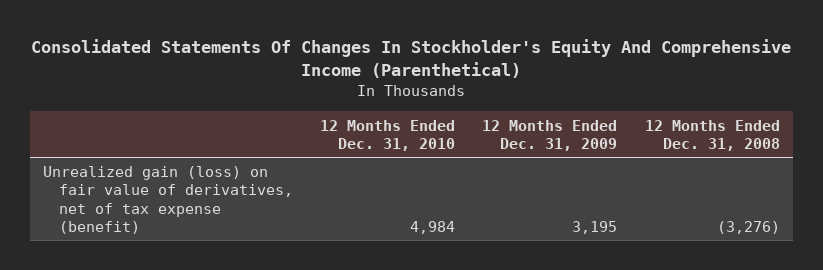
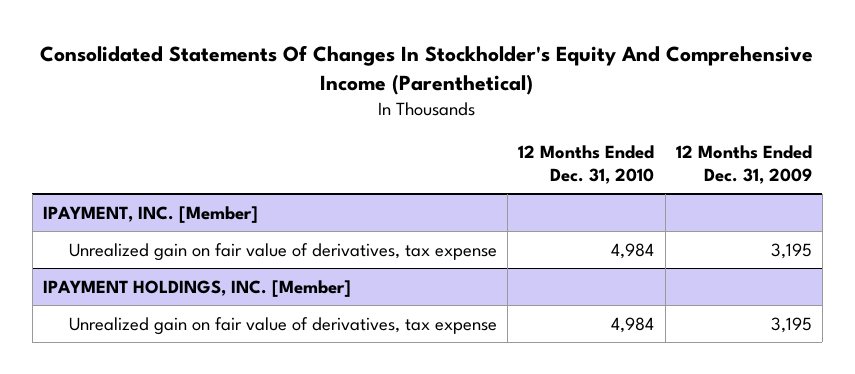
[644,119,780,151] 12 Months Ended Dec. 31, 2008 -> none
none -> [42,205,258,223] IPAYMENT, INC. [Member]
[43,166,294,234] Unrealized gain (loss) on fair value of derivatives, net of tax expense (benefit) -> [69,242,498,261] Unrealized gain on fair value of derivatives, tax expense
none -> [42,279,351,297] IPAYMENT HOLDINGS, INC. [Member]
none -> [69,316,498,335] Unrealized gain on fair value of derivatives, tax expense

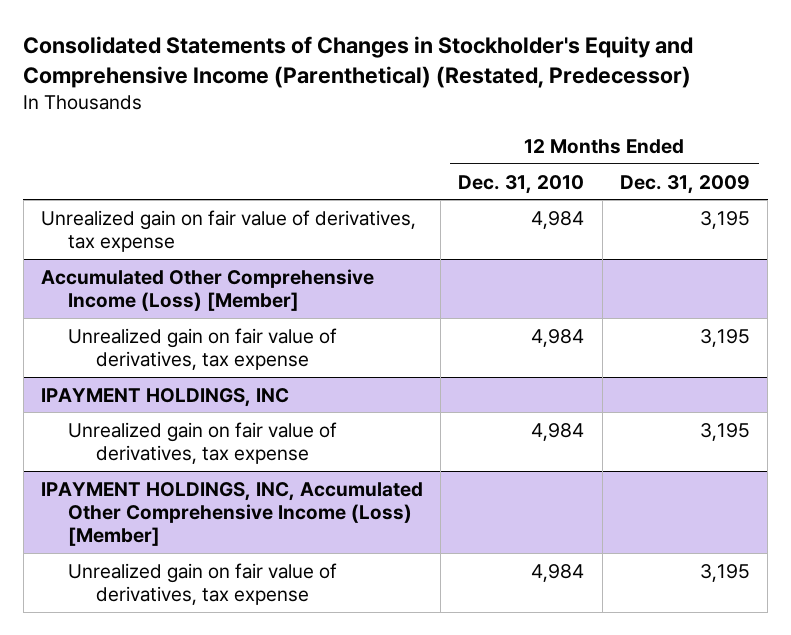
[40,45,814,95] Consolidated Statements Of Changes In Stockholder's Equity And Comprehensive Income (Parenthetical) -> [23,36,694,89] Consolidated Statements of Changes in Stockholder's Equity and Comprehensive Income (Parenthetical) (Restated, Predecessor)
[42,205,258,223] IPAYMENT, INC. [Member] -> none
[42,279,351,297] IPAYMENT HOLDINGS, INC. [Member] -> none
none -> [40,268,374,311] Accumulated Other Comprehensive Income (Loss) [Member]
none -> [40,387,289,407] IPAYMENT HOLDINGS, INC
none -> [68,421,338,464] Unrealized gain on fair value of derivatives, tax expense
none -> [40,481,423,547] IPAYMENT HOLDINGS, INC, Accumulated Other Comprehensive Income (Loss) [Member]
none -> [68,562,338,605] Unrealized gain on fair value of derivatives, tax expense

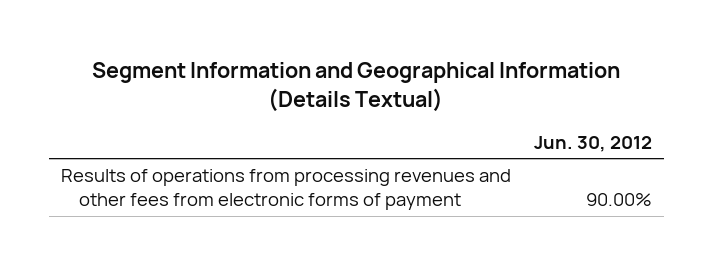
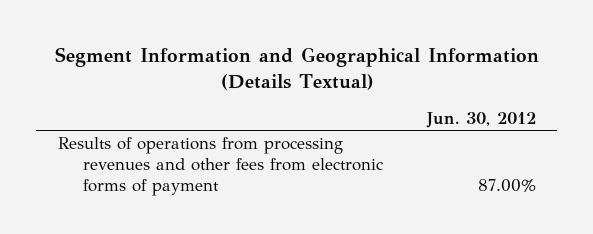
[586,192,653,206] 90.00% -> [477,179,536,193] 87.00%

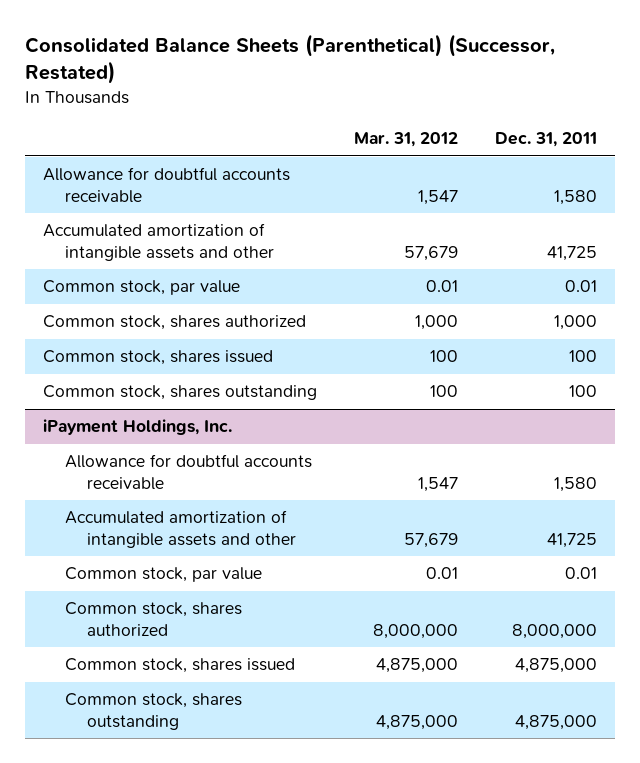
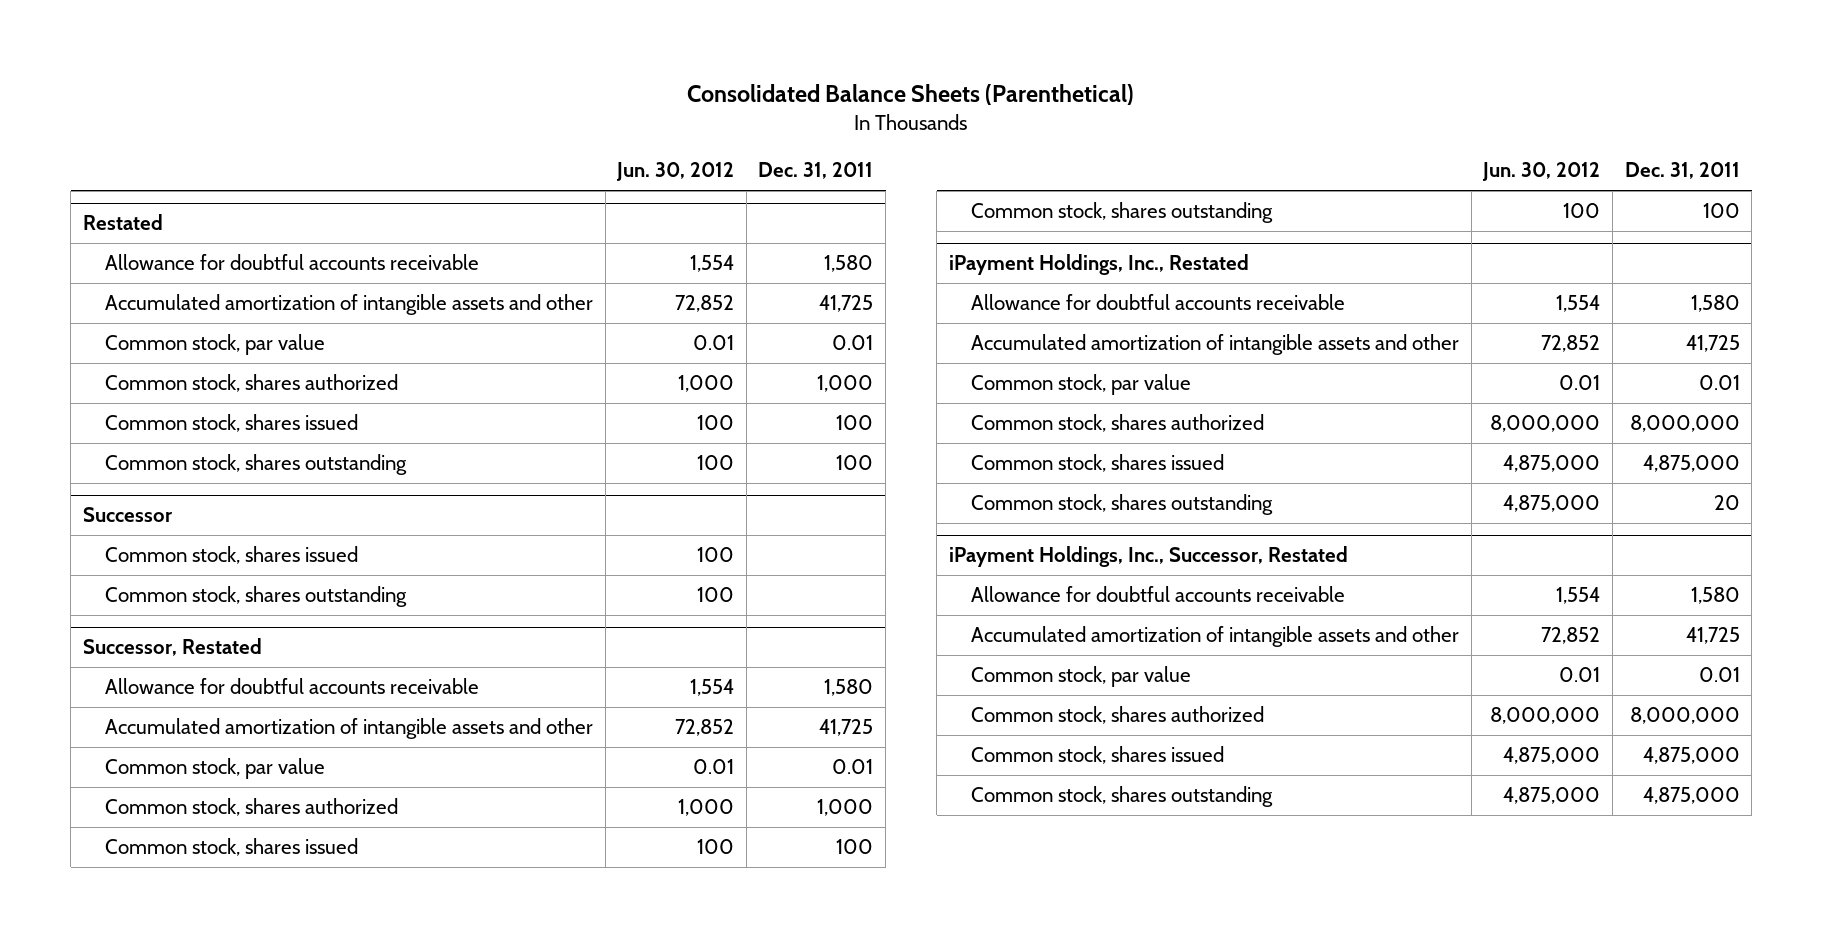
[24,34,555,85] Consolidated Balance Sheets (Parenthetical) (Successor, Restated) -> [687,84,1135,106] Consolidated Balance Sheets (Parenthetical)
[353,132,458,148] Mar. 31, 2012 -> none
none -> [616,162,735,182] Jun. 30, 2012
none -> [82,214,163,231] Restated
[43,419,233,436] iPayment Holdings, Inc. -> none
none -> [82,507,173,523] Successor
none -> [104,546,358,565] Common stock, shares issued
none -> [104,586,407,608] Common stock, shares outstanding
none -> [82,638,262,657] Successor, Restated
none -> [104,798,398,817] Common stock, shares authorized
none -> [104,838,358,857] Common stock, shares issued
none -> [971,202,1274,224] Common stock, shares outstanding
none -> [948,254,1249,276] iPayment Holdings, Inc., Restated
none -> [971,294,1346,311] Allowance for doubtful accounts receivable
none -> [971,334,1460,356] Accumulated amortization of intangible assets and other
none -> [971,374,1192,396] Common stock, par value
none -> [971,494,1274,516] Common stock, shares outstanding
none -> [948,546,1348,568] iPayment Holdings, Inc., Successor, Restated
none -> [971,586,1346,603] Allowance for doubtful accounts receivable
none -> [971,626,1460,648] Accumulated amortization of intangible assets and other
none -> [971,666,1192,688] Common stock, par value
none -> [971,706,1265,725] Common stock, shares authorized
none -> [971,746,1225,765] Common stock, shares issued

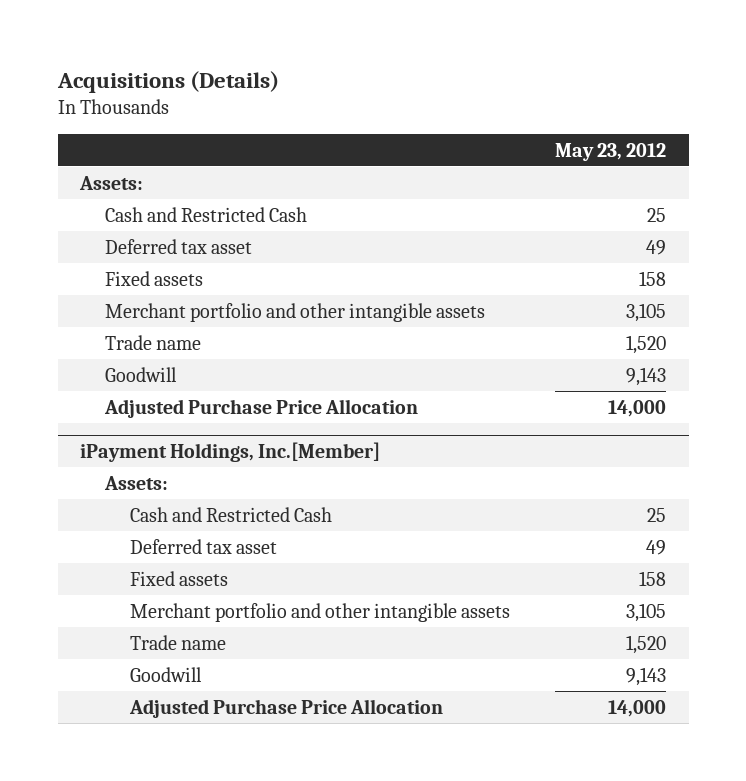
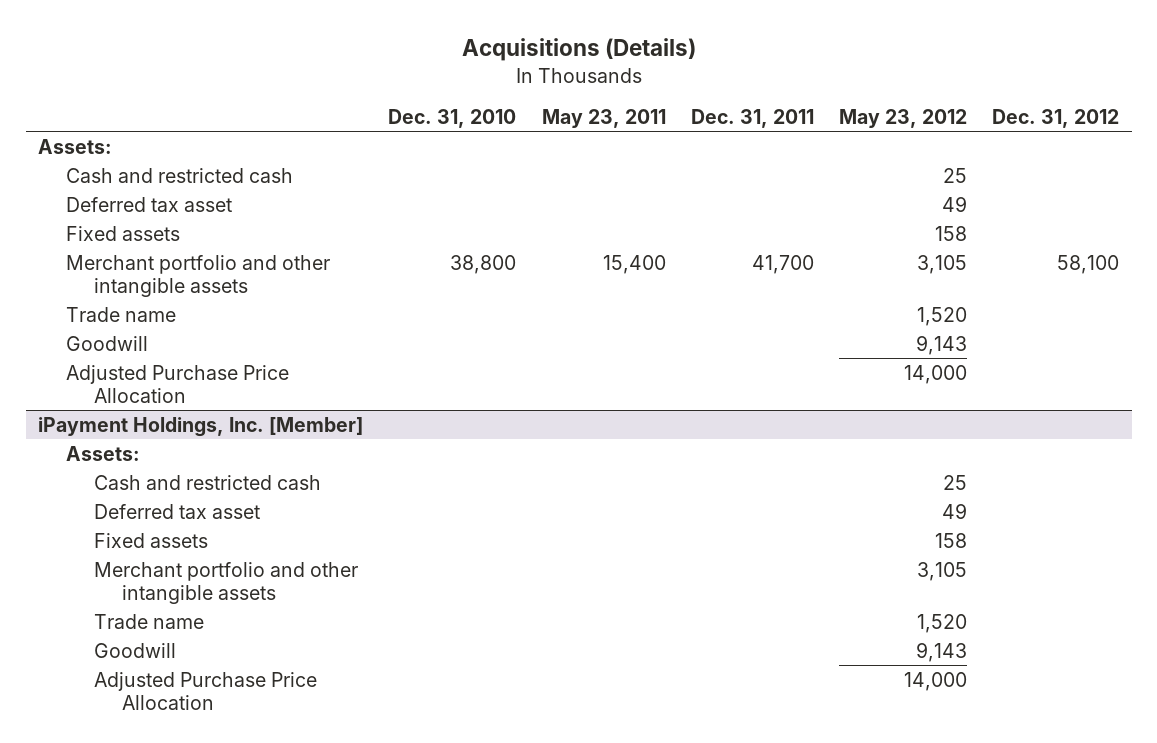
none -> [388,108,517,128] Dec. 31, 2010
none -> [541,108,666,128] May 23, 2011
none -> [690,108,814,128] Dec. 31, 2011
none -> [992,108,1120,128] Dec. 31, 2012
[104,206,307,222] Cash and Restricted Cash -> [66,167,294,183] Cash and restricted cash
[80,441,381,462] iPayment Holdings, Inc.[Member] -> [38,416,364,437] iPayment Holdings, Inc. [Member]
[129,506,332,522] Cash and Restricted Cash -> [94,474,322,490] Cash and restricted cash

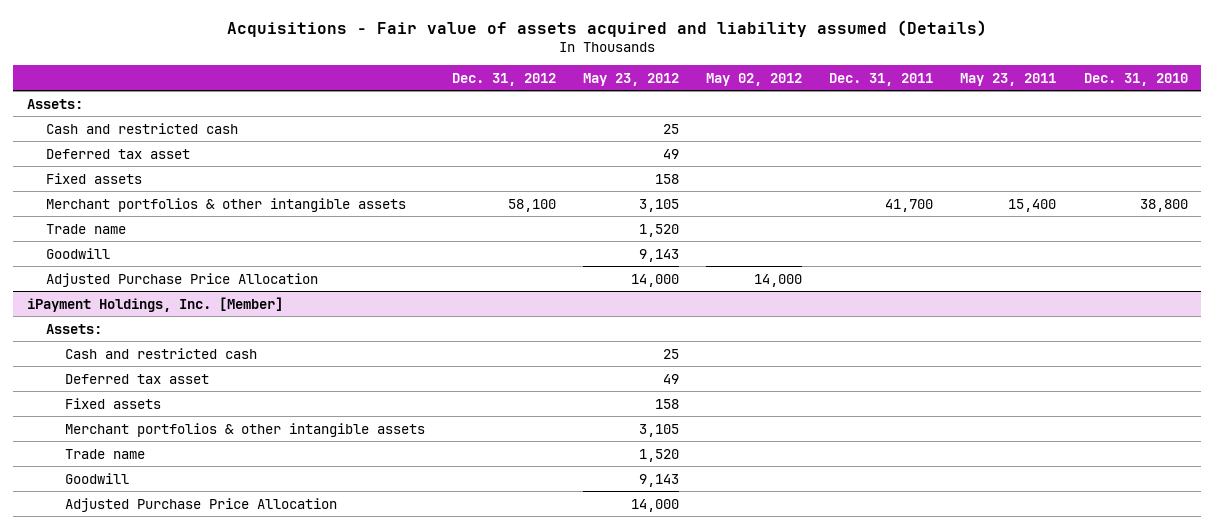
[461,38,696,62] Acquisitions (Details) -> [227,19,988,37] Acquisitions - Fair value of assets acquired and liability assumed (Details)
none -> [706,72,803,86] May 02, 2012
[66,254,331,298] Merchant portfolio and other intangible assets -> [45,197,406,212] Merchant portfolios & other intangible assets
[94,561,359,605] Merchant portfolio and other intangible assets -> [65,422,426,437] Merchant portfolios & other intangible assets

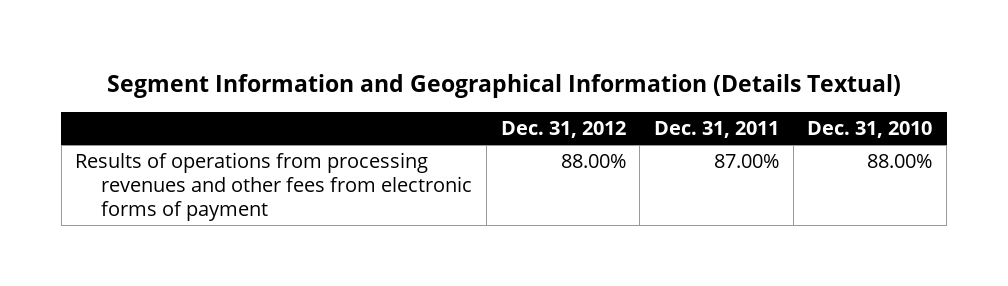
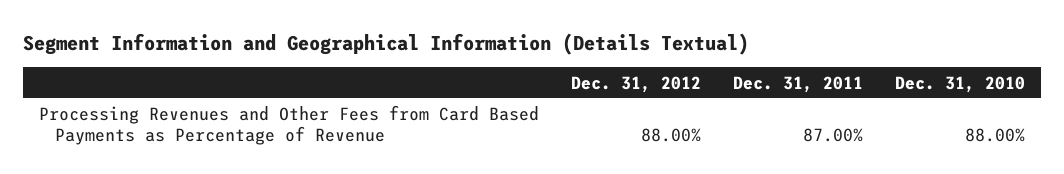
[75,152,473,222] Results of operations from processing revenues and other fees from electronic forms of payment -> [38,105,539,146] Processing Revenues and Other Fees from Card Based Payments as Percentage of Revenue

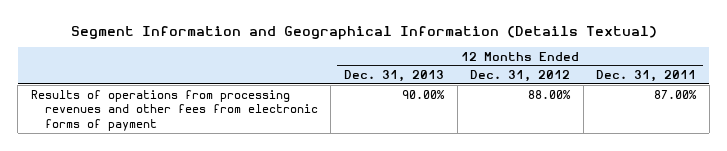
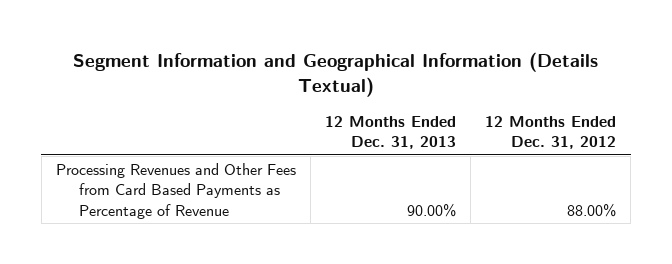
[596,70,697,83] Dec. 31, 2011 -> none
[30,89,318,132] Results of operations from processing revenues and other fees from electronic forms of payment -> [55,162,296,219] Processing Revenues and Other Fees from Card Based Payments as Percentage of Revenue

